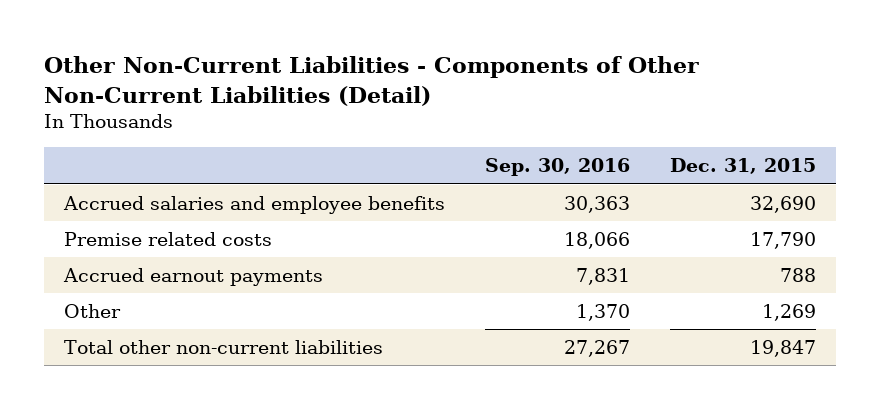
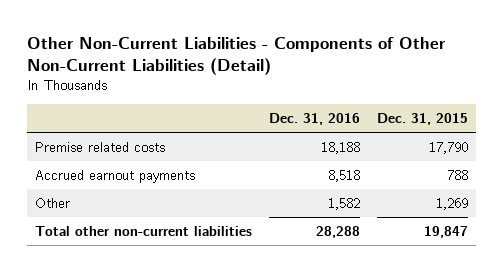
[484,158,630,177] Sep. 30, 2016 -> none
none -> [268,112,360,125] Dec. 31, 2016
[62,196,445,215] Accrued salaries and employee benefits -> none

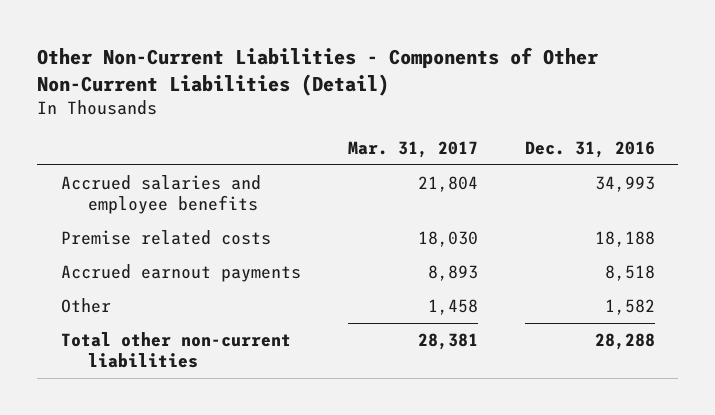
[376,112,468,125] Dec. 31, 2015 -> none
none -> [347,141,478,159] Mar. 31, 2017
none -> [60,174,261,215] Accrued salaries and employee benefits

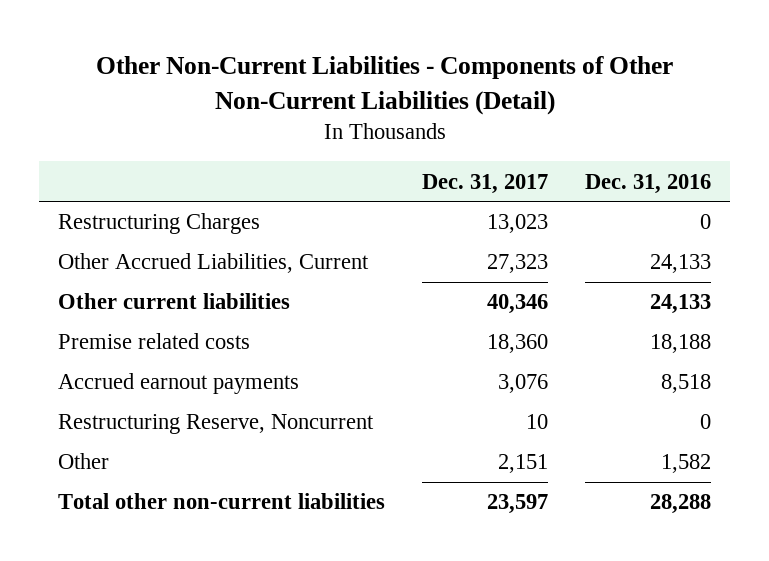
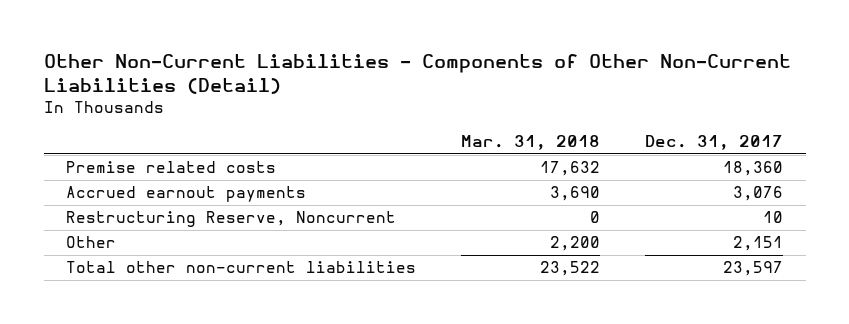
[585,173,712,194] Dec. 31, 2016 -> none
none -> [461,135,601,151] Mar. 31, 2018
[57,213,260,235] Restructuring Charges -> none
[57,253,369,274] Other Accrued Liabilities, Current -> none
[57,293,290,310] Other current liabilities -> none

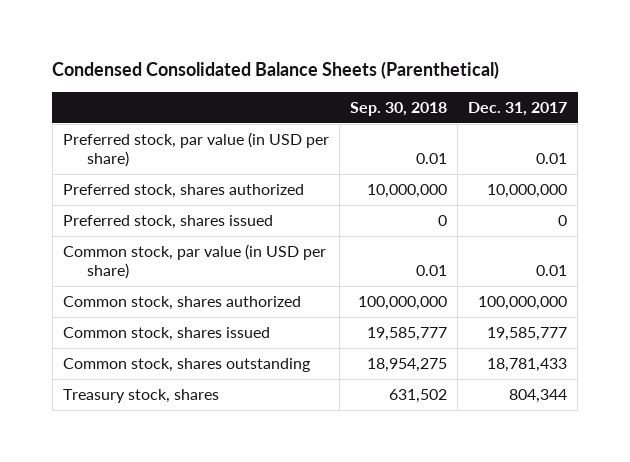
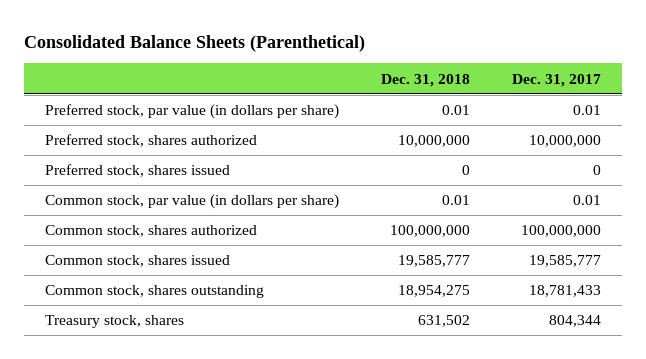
[52,61,500,80] Condensed Consolidated Balance Sheets (Parenthetical) -> [23,34,365,52] Consolidated Balance Sheets (Parenthetical)
[349,102,447,117] Sep. 30, 2018 -> none
none -> [380,73,470,87] Dec. 31, 2018
[62,131,329,168] Preferred stock, par value (in USD per share) -> [44,104,339,120] Preferred stock, par value (in dollars per share)
[62,243,326,280] Common stock, par value (in USD per share) -> [44,194,339,210] Common stock, par value (in dollars per share)

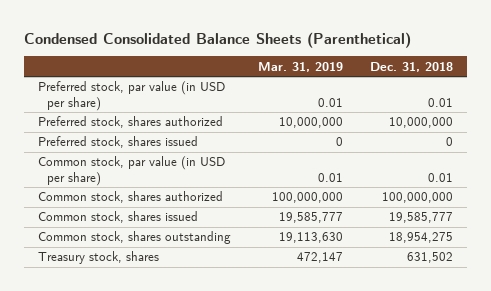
[23,34,365,52] Consolidated Balance Sheets (Parenthetical) -> [23,31,411,48] Condensed Consolidated Balance Sheets (Parenthetical)
[511,73,601,87] Dec. 31, 2017 -> none
none -> [258,61,344,72] Mar. 31, 2019
[44,104,339,120] Preferred stock, par value (in dollars per share) -> [37,81,225,111] Preferred stock, par value (in USD per share)
[44,194,339,210] Common stock, par value (in dollars per share) -> [37,156,225,186] Common stock, par value (in USD per share)

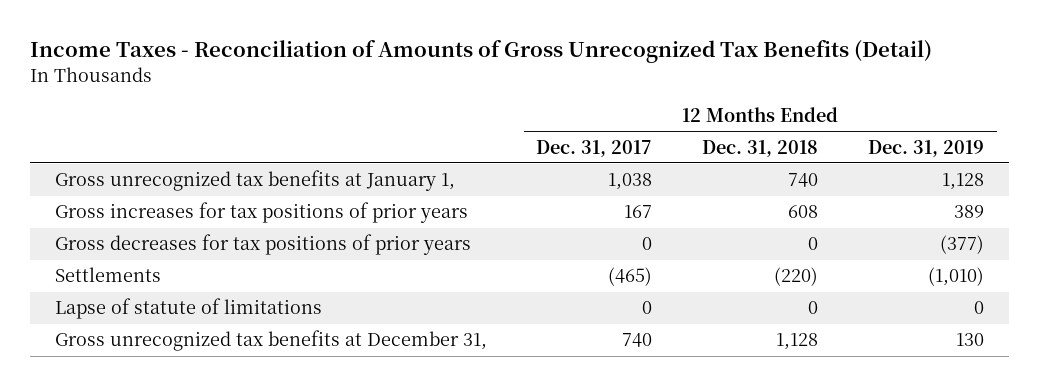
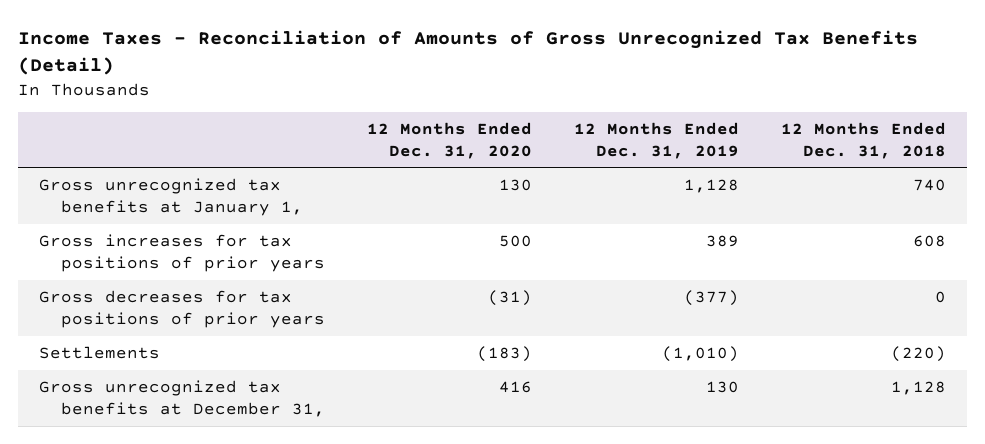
[536,139,653,157] Dec. 31, 2017 -> none
none -> [366,121,532,159] 12 Months Ended Dec. 31, 2020
[54,298,322,320] Lapse of statute of limitations -> none

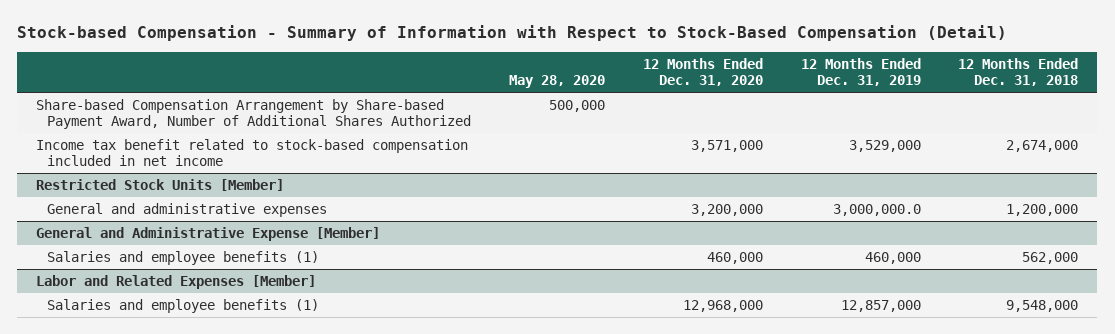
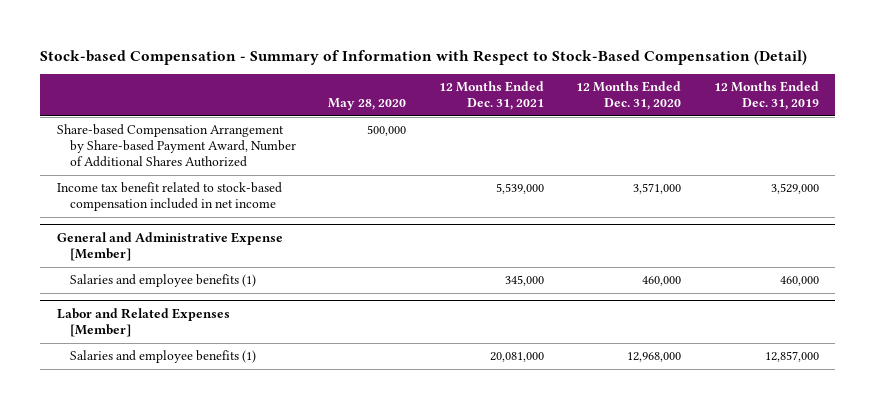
[958,57,1079,87] 12 Months Ended Dec. 31, 2018 -> none
none -> [438,81,544,111] 12 Months Ended Dec. 31, 2021
[36,178,285,191] Restricted Stock Units [Member] -> none
[47,202,328,217] General and administrative expenses -> none

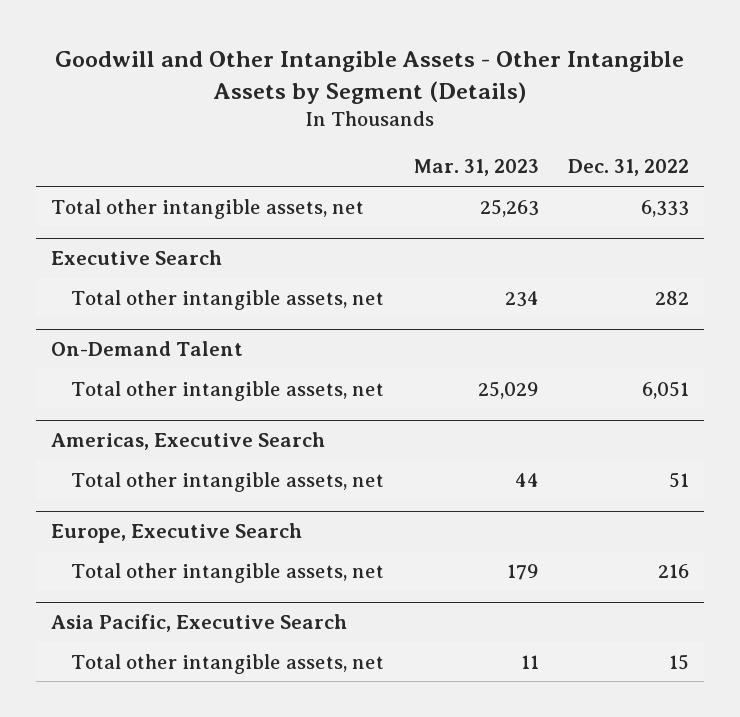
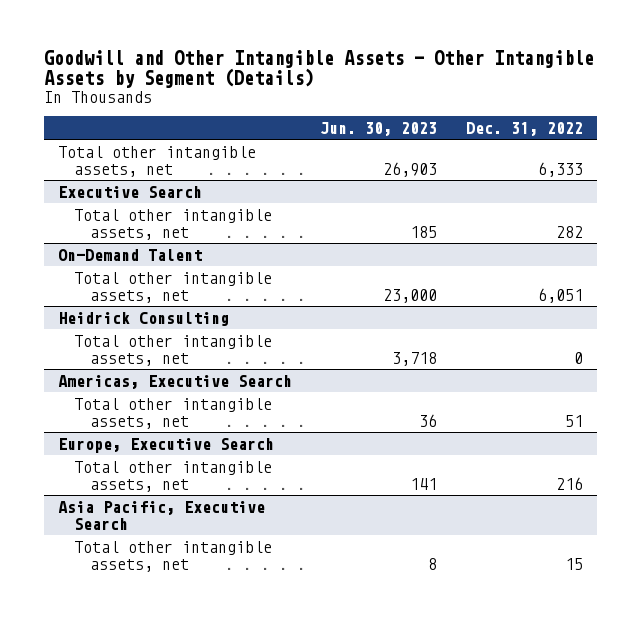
[413,159,539,177] Mar. 31, 2023 -> none
none -> [320,122,438,137] Jun. 30, 2023
none -> [58,311,230,326] Heidrick Consulting
none -> [74,334,273,366] Total other intangible assets, net

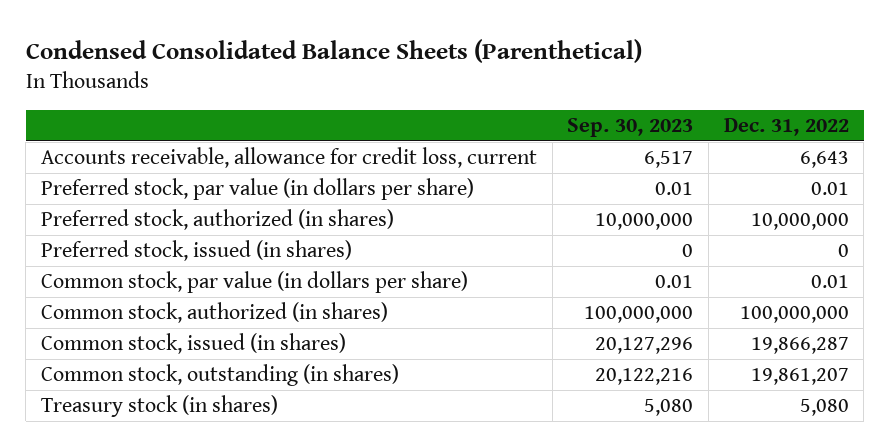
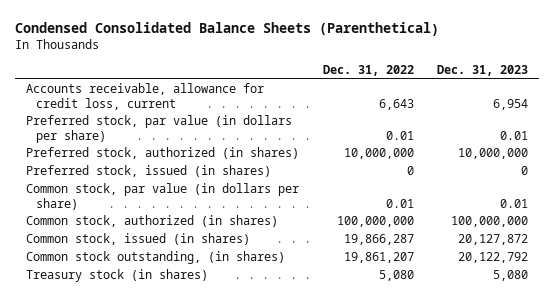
[567,117,694,137] Sep. 30, 2023 -> none
none -> [436,65,528,77] Dec. 31, 2023
[41,364,400,387] Common stock, outstanding (in shares) -> [26,251,286,265] Common stock outstanding, (in shares)

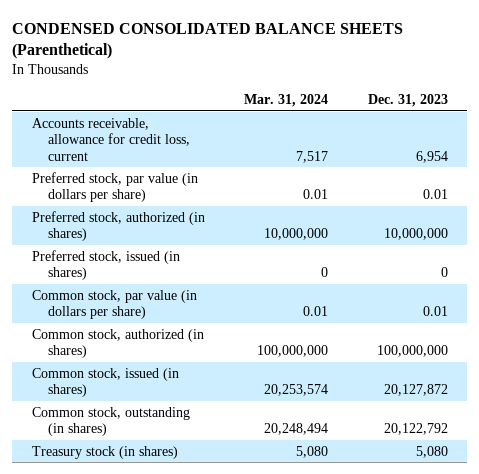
[14,22,439,37] Condensed Consolidated Balance Sheets (Parenthetical) -> [11,22,403,60] CONDENSED CONSOLIDATED BALANCE SHEETS (Parenthetical)
[322,65,414,77] Dec. 31, 2022 -> none
none -> [244,93,329,107] Mar. 31, 2024
[26,251,286,265] Common stock outstanding, (in shares) -> [31,406,190,437] Common stock, outstanding (in shares)

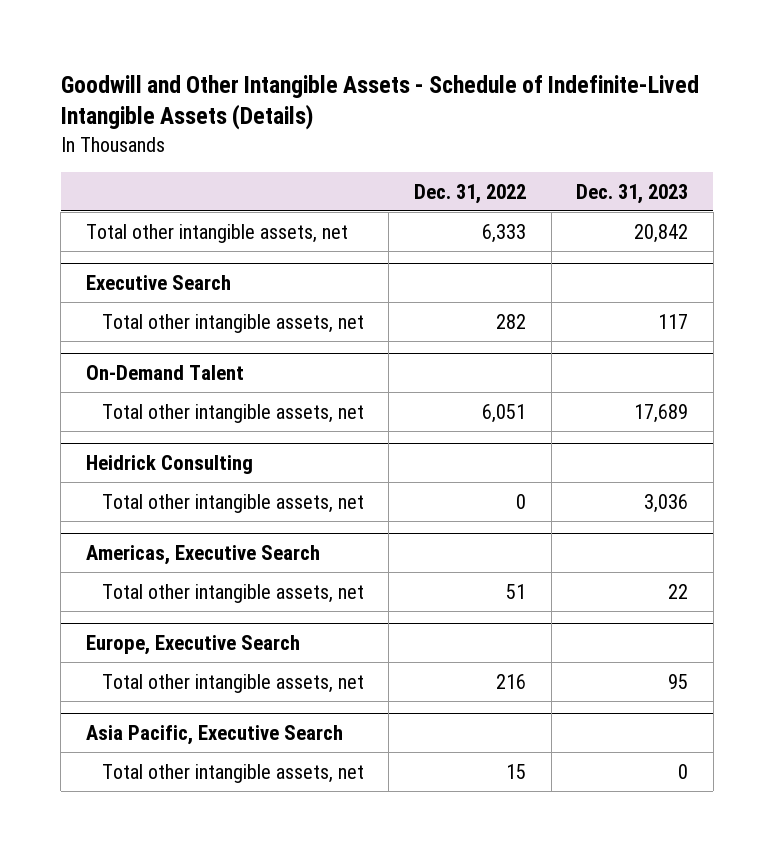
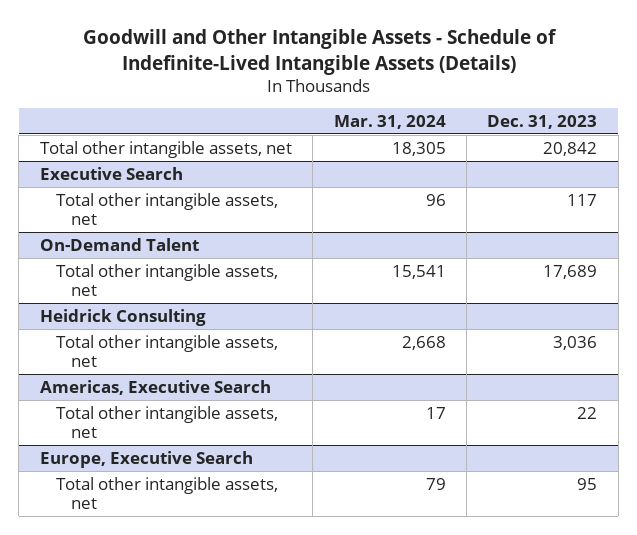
[414,183,527,204] Dec. 31, 2022 -> none
none -> [333,114,446,129] Mar. 31, 2024
[86,724,344,745] Asia Pacific, Executive Search -> none
[101,763,364,783] Total other intangible assets, net -> none

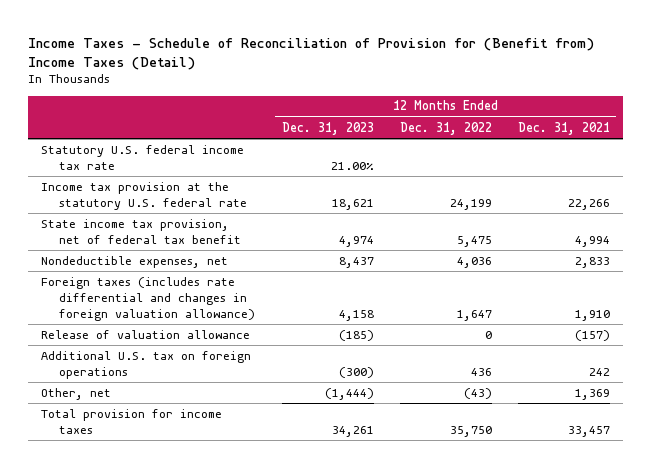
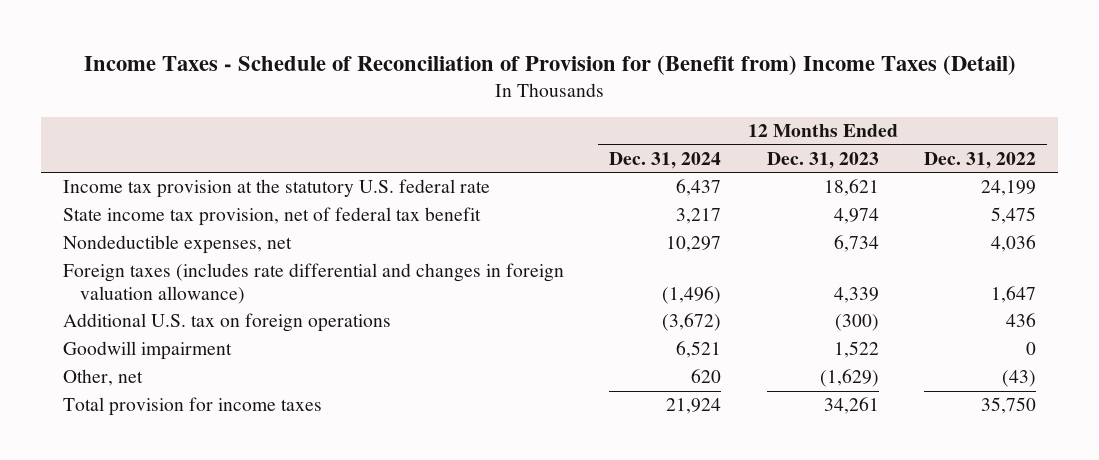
[517,121,610,135] Dec. 31, 2021 -> none
none -> [609,151,722,169] Dec. 31, 2024
[41,144,245,170] Statutory U.S. federal income tax rate -> none
[41,329,251,339] Release of valuation allowance -> none
[338,256,374,268] 8,437 -> [833,235,879,253] 6,734
[338,309,374,321] 4,158 -> [833,286,879,303] 4,339
none -> [63,341,233,361] Goodwill impairment
[324,387,374,400] (1,444) -> [819,369,879,388] (1,629)

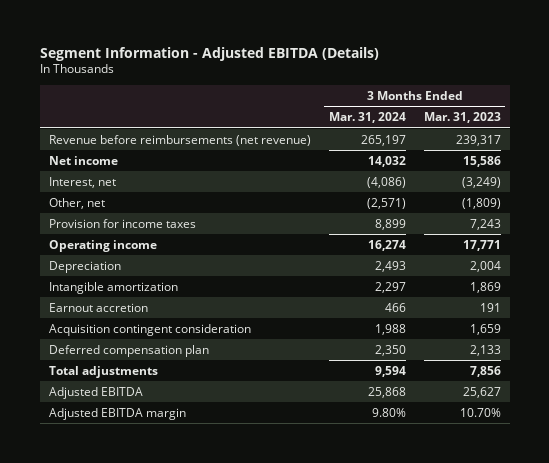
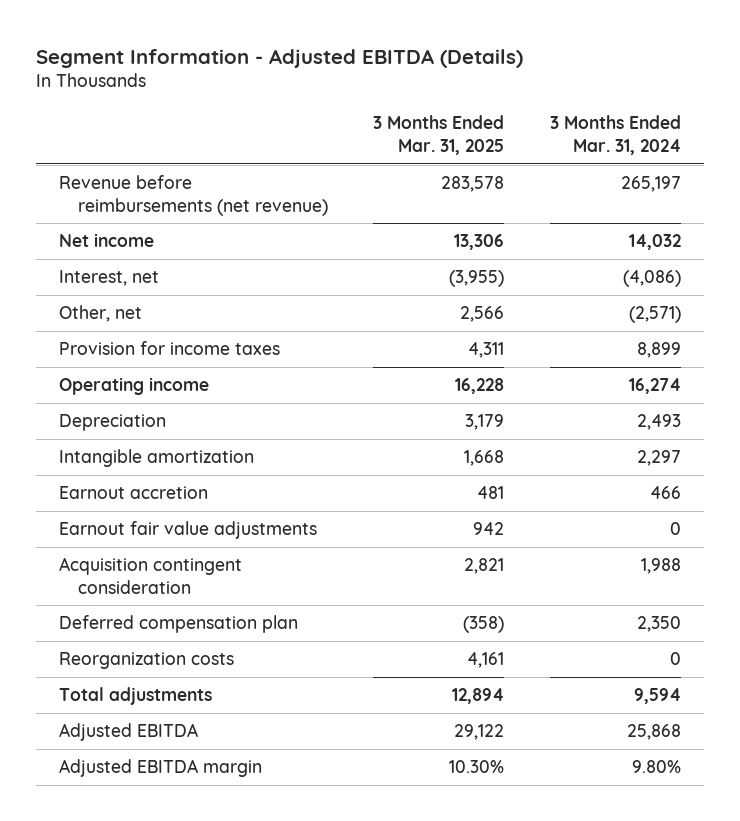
[423,112,501,124] Mar. 31, 2023 -> none
none -> [373,115,505,155] 3 Months Ended Mar. 31, 2025
none -> [58,521,317,540] Earnout fair value adjustments
none -> [58,652,234,670] Reorganization costs

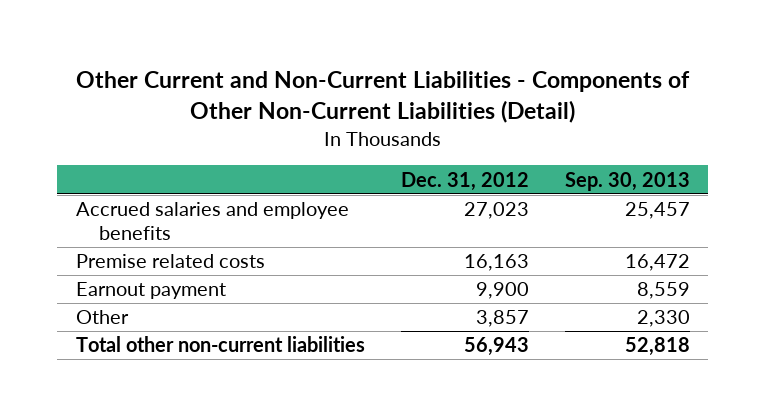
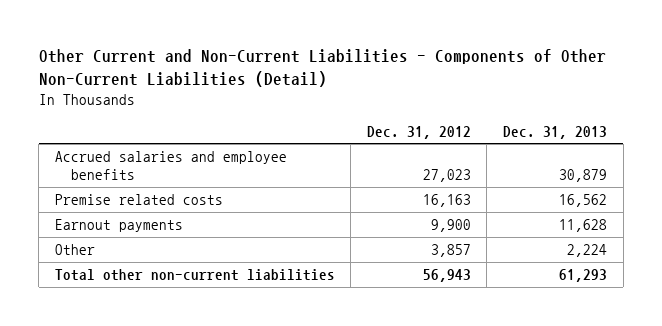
[564,171,690,191] Sep. 30, 2013 -> none
none -> [503,125,608,139] Dec. 31, 2013
[75,282,226,300] Earnout payment -> [54,219,183,233] Earnout payments

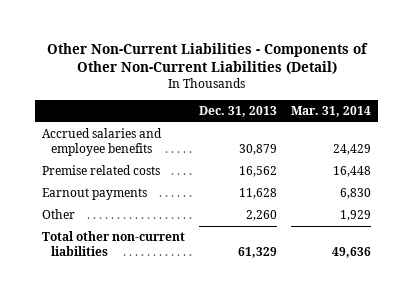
[38,49,606,87] Other Current and Non-Current Liabilities - Components of Other Non-Current Liabilities (Detail) -> [46,42,368,75] Other Non-Current Liabilities - Components of Other Non-Current Liabilities (Detail)
[366,125,471,139] Dec. 31, 2012 -> none
none -> [291,106,372,118] Mar. 31, 2014
[567,244,608,258] 2,224 -> [246,210,278,222] 2,260
[559,269,608,283] 61,293 -> [238,247,278,259] 61,329

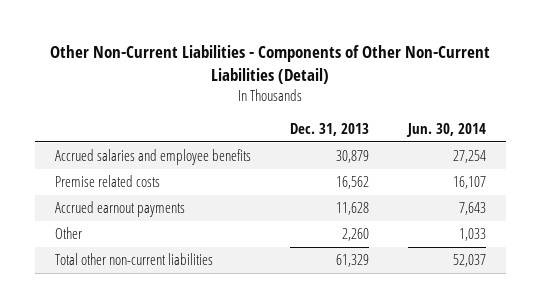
[291,106,372,118] Mar. 31, 2014 -> none
none -> [406,122,487,137] Jun. 30, 2014
[42,188,148,201] Earnout payments -> [54,201,185,218] Accrued earnout payments

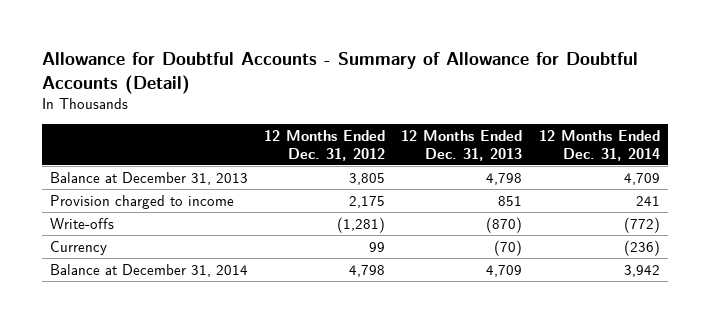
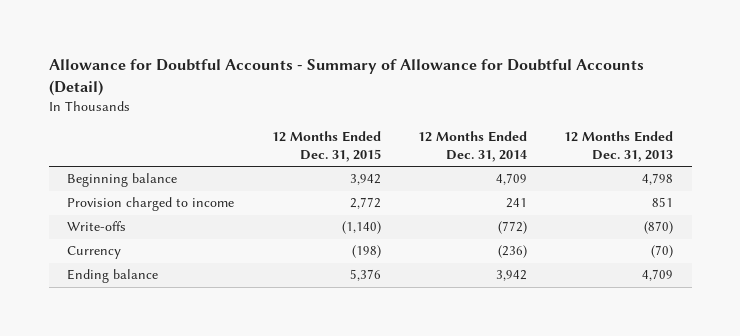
[264,129,386,161] 12 Months Ended Dec. 31, 2012 -> none
none -> [271,131,381,162] 12 Months Ended Dec. 31, 2015
[49,171,248,185] Balance at December 31, 2013 -> [67,173,178,188] Beginning balance
[49,263,248,277] Balance at December 31, 2014 -> [67,269,159,284] Ending balance

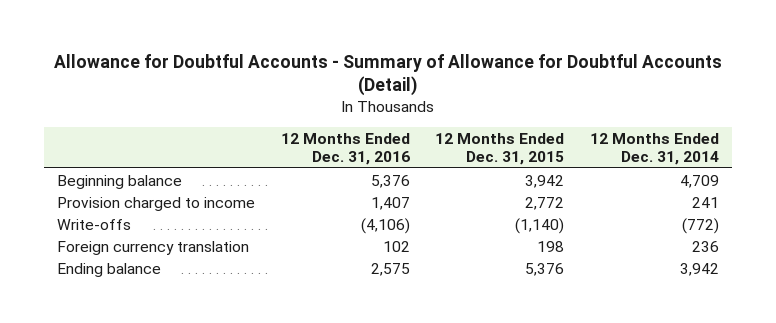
[564,131,674,162] 12 Months Ended Dec. 31, 2013 -> none
none -> [280,132,410,166] 12 Months Ended Dec. 31, 2016
[67,246,122,260] Currency -> [56,240,249,255] Foreign currency translation
[351,245,381,259] (198) -> [537,240,565,252] 198
[497,245,527,259] (236) -> [692,240,720,252] 236

